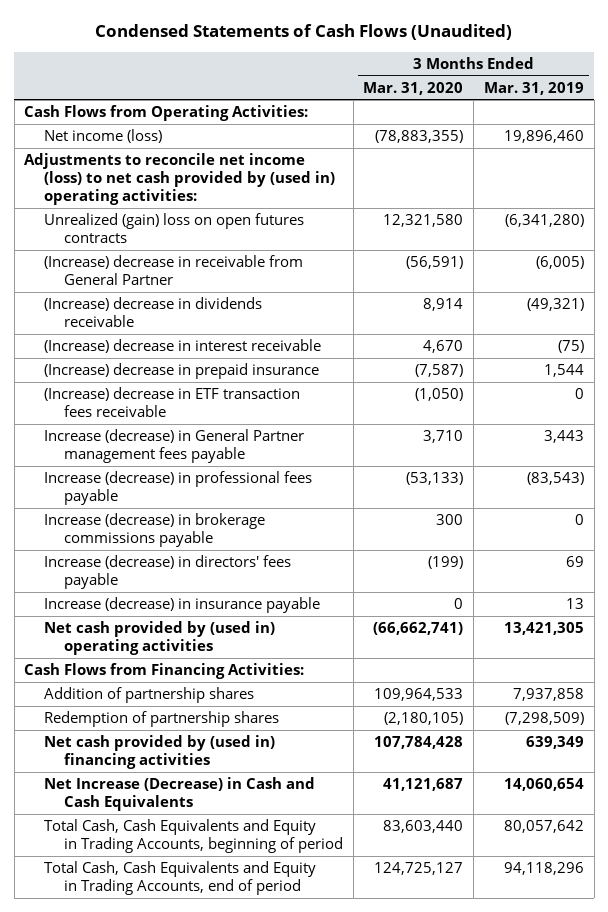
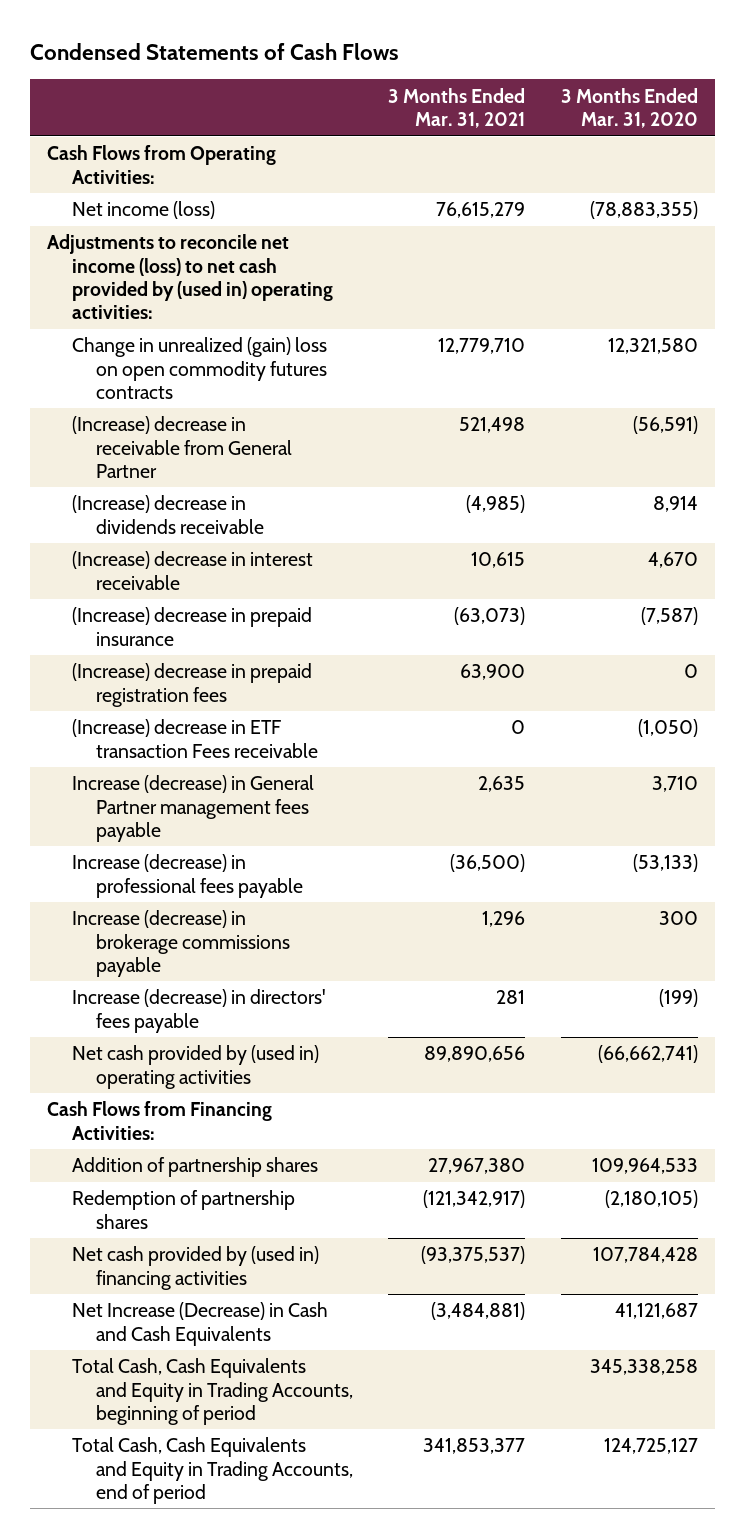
[95,24,513,41] Condensed Statements of Cash Flows (Unaudited) -> [29,42,399,60] Condensed Statements of Cash Flows
[483,81,584,95] Mar. 31, 2019 -> none
none -> [388,87,526,128] 3 Months Ended Mar. 31, 2021
[44,213,305,244] Unrealized (gain) loss on open futures contracts -> [71,337,327,399] Change in unrealized (gain) loss on open commodity futures contracts
none -> [71,663,312,707] (Increase) decrease in prepaid registration fees
[44,387,301,418] (Increase) decrease in ETF transaction fees receivable -> [71,719,318,758] (Increase) decrease in ETF transaction Fees receivable
[44,597,321,614] Increase (decrease) in insurance payable -> none
[383,820,464,834] 83,603,440 -> [589,1359,698,1376] 345,338,258

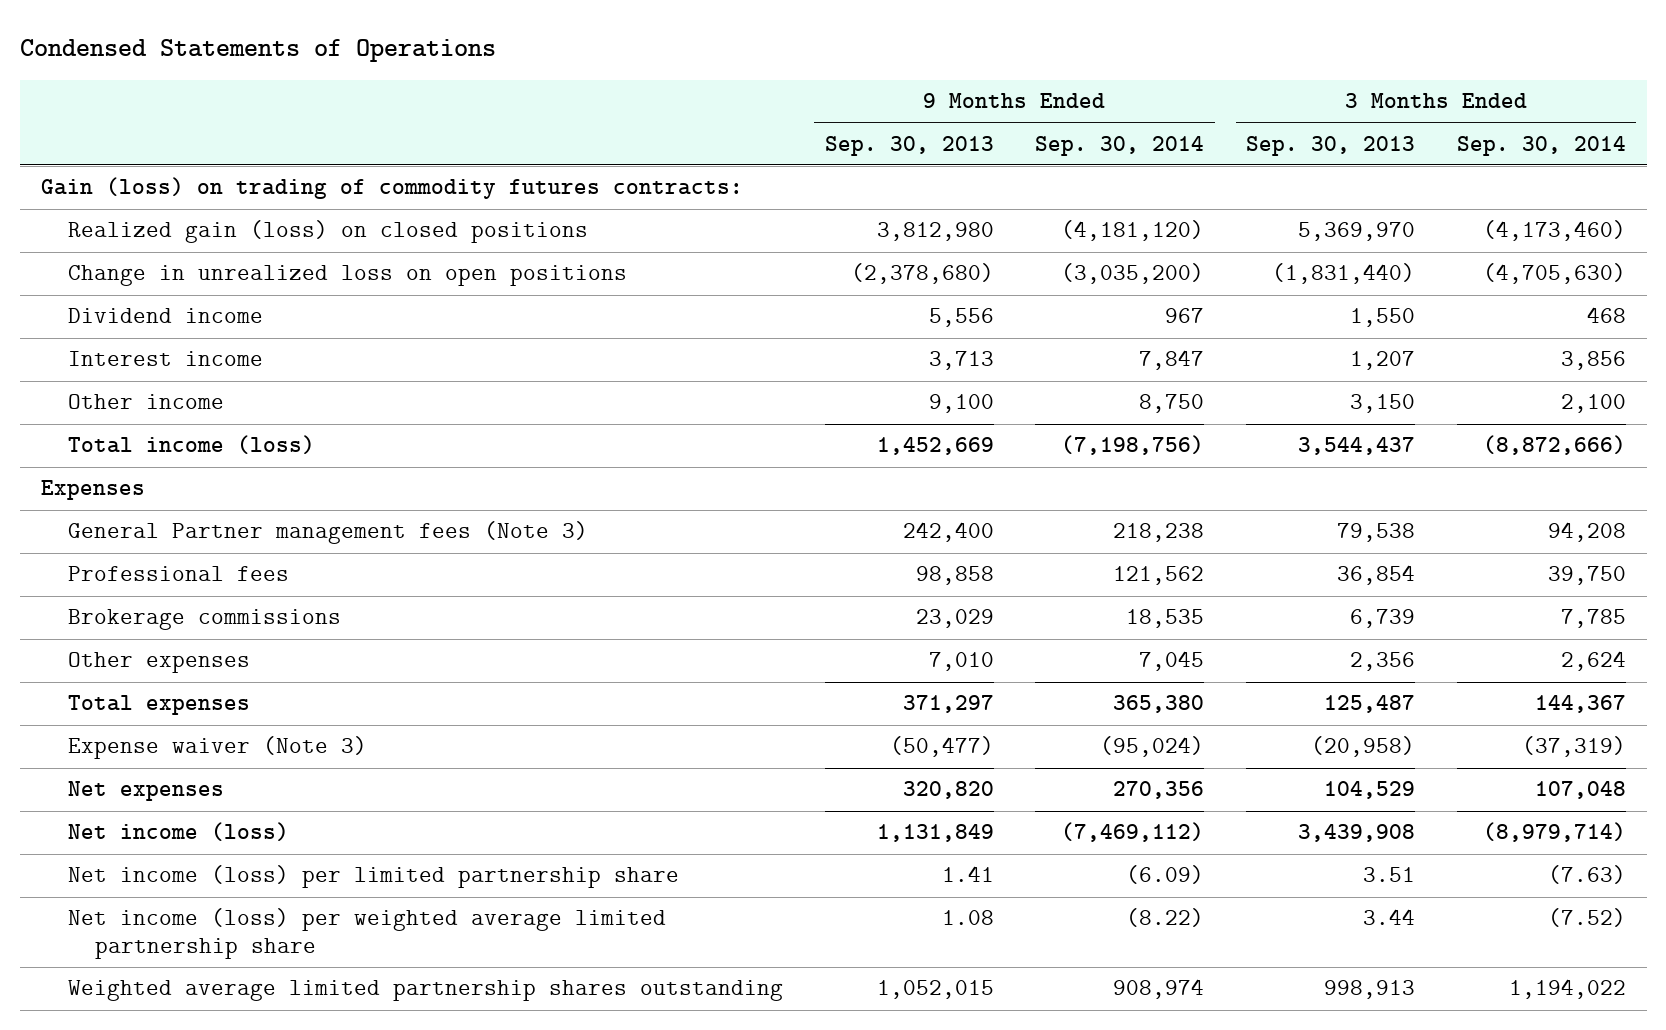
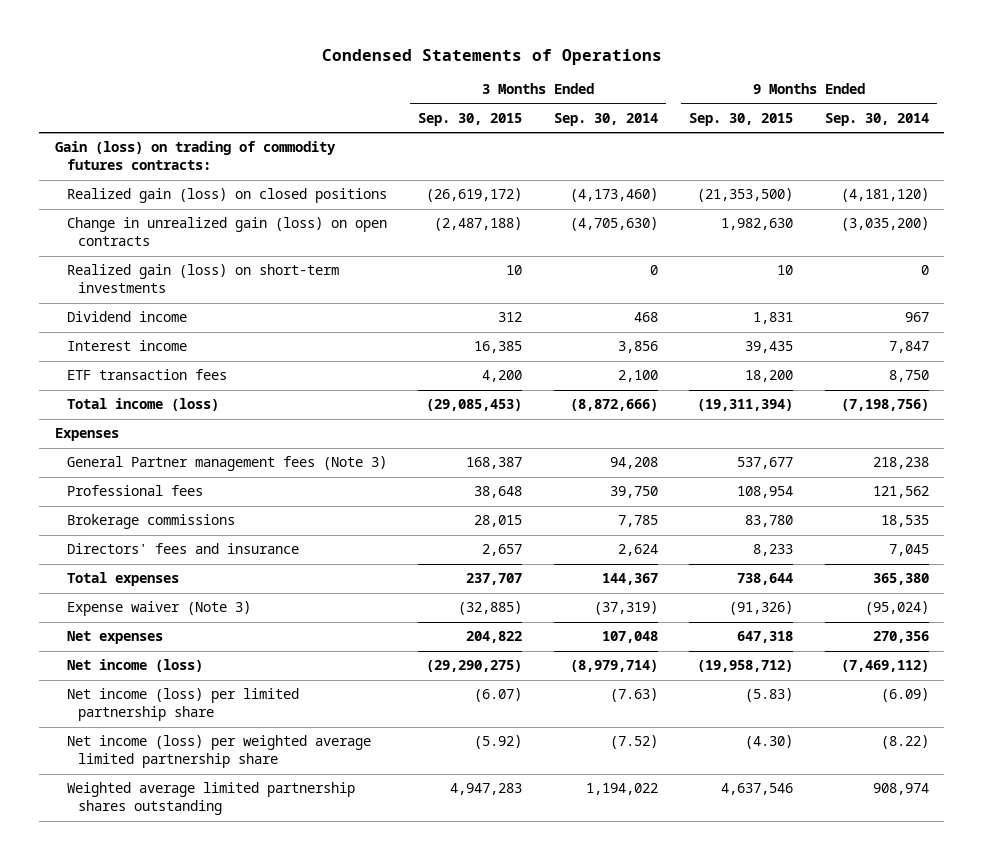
[824,135,994,156] Sep. 30, 2013 -> none
[1246,135,1416,156] Sep. 30, 2013 -> none
none -> [418,112,523,126] Sep. 30, 2015
none -> [689,112,794,126] Sep. 30, 2015
[67,265,627,287] Change in unrealized loss on open positions -> [66,217,387,247] Change in unrealized gain (loss) on open contracts
none -> [66,264,339,294] Realized gain (loss) on short-term investments
[67,394,224,410] Other income -> [66,369,227,381] ETF transaction fees
[67,652,250,674] Other expenses -> [66,543,299,555] Directors' fees and insurance

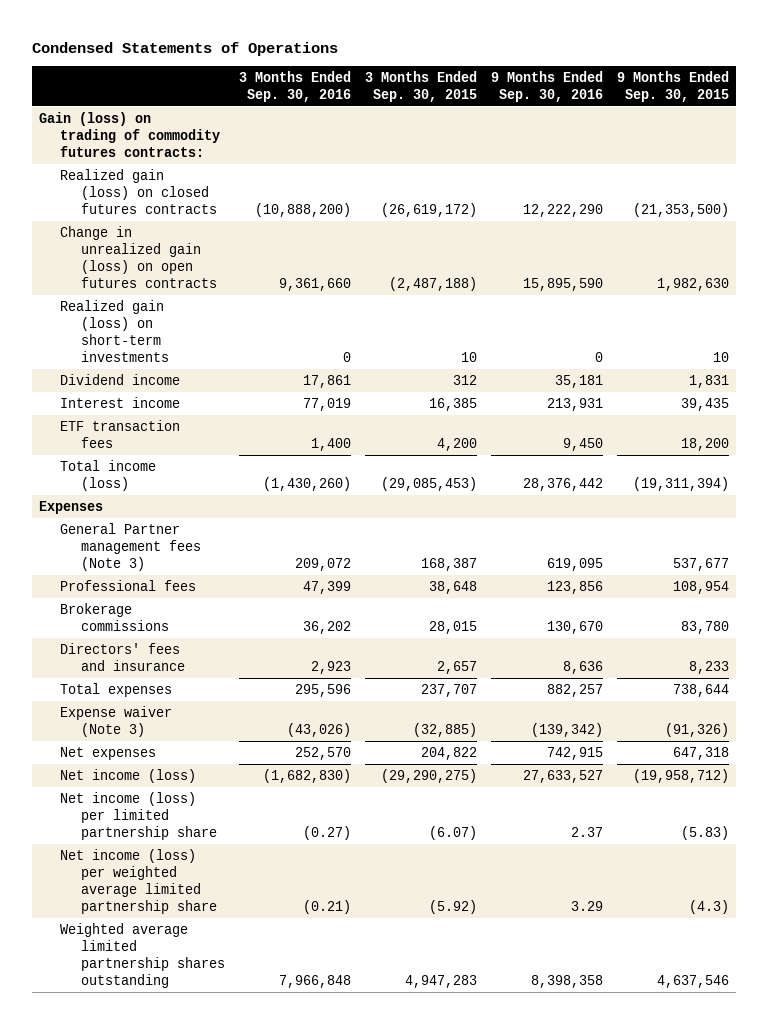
[553,112,658,126] Sep. 30, 2014 -> none
[824,112,929,126] Sep. 30, 2014 -> none
none -> [238,70,351,102] 3 Months Ended Sep. 30, 2016
none -> [490,70,603,102] 9 Months Ended Sep. 30, 2016
[66,188,387,204] Realized gain (loss) on closed positions -> [59,168,217,214] Realized gain (loss) on closed futures contracts
[66,217,387,247] Change in unrealized gain (loss) on open contracts -> [59,225,217,288] Change in unrealized gain (loss) on open futures contracts
[745,735,794,750] (4.30) -> [689,899,730,914] (4.3)

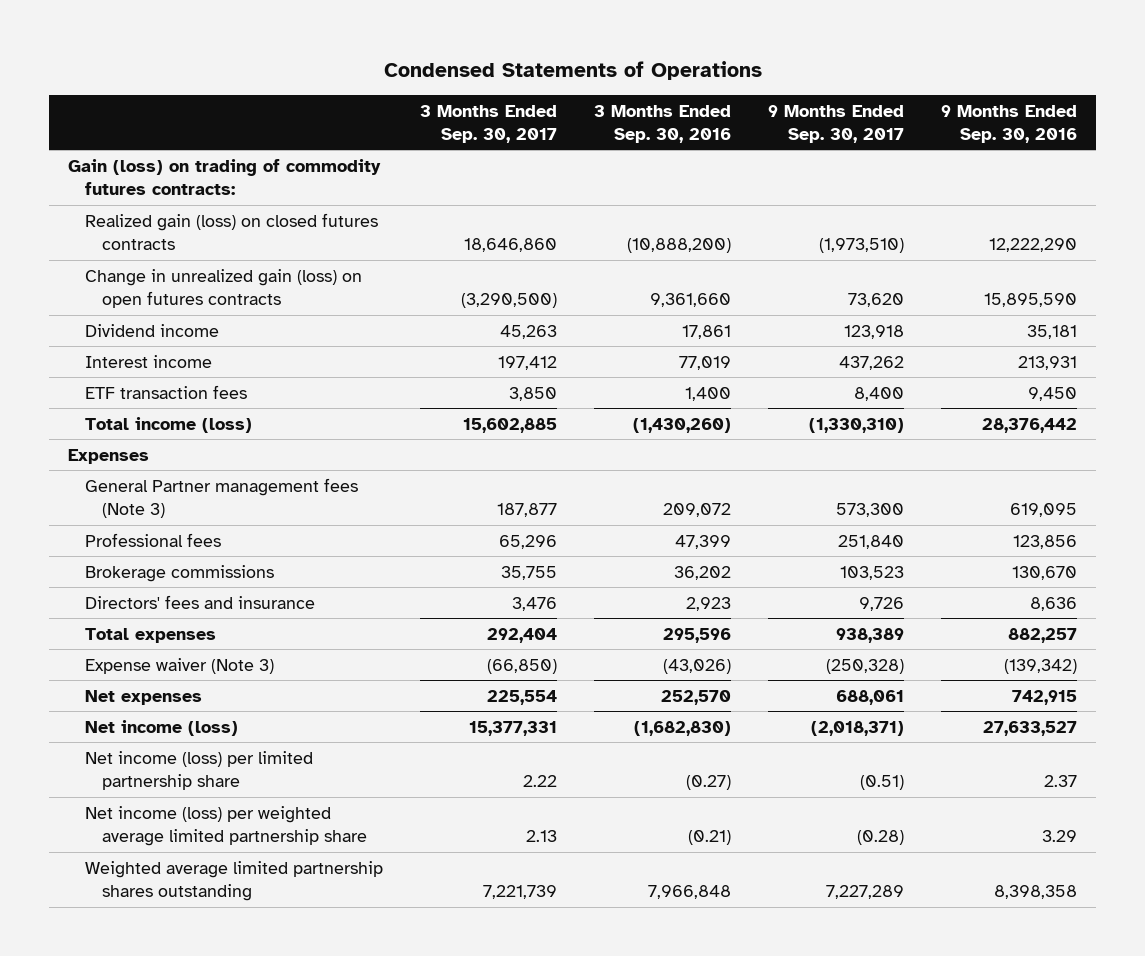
[364,70,477,102] 3 Months Ended Sep. 30, 2015 -> none
[617,70,730,102] 9 Months Ended Sep. 30, 2015 -> none
none -> [419,104,557,143] 3 Months Ended Sep. 30, 2017
none -> [768,104,905,143] 9 Months Ended Sep. 30, 2017
[59,299,169,362] Realized gain (loss) on short-term investments -> none

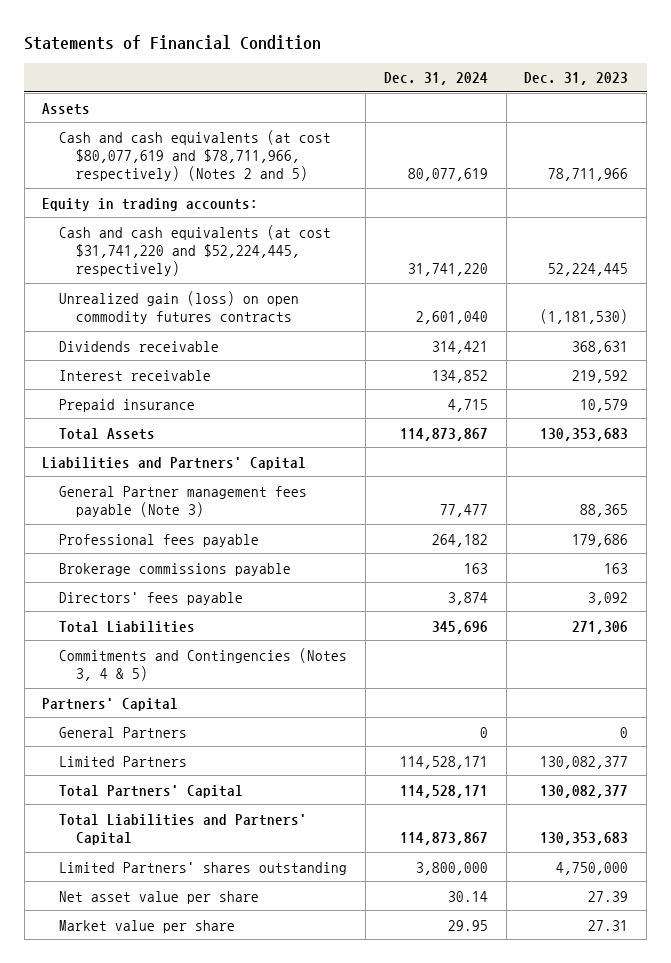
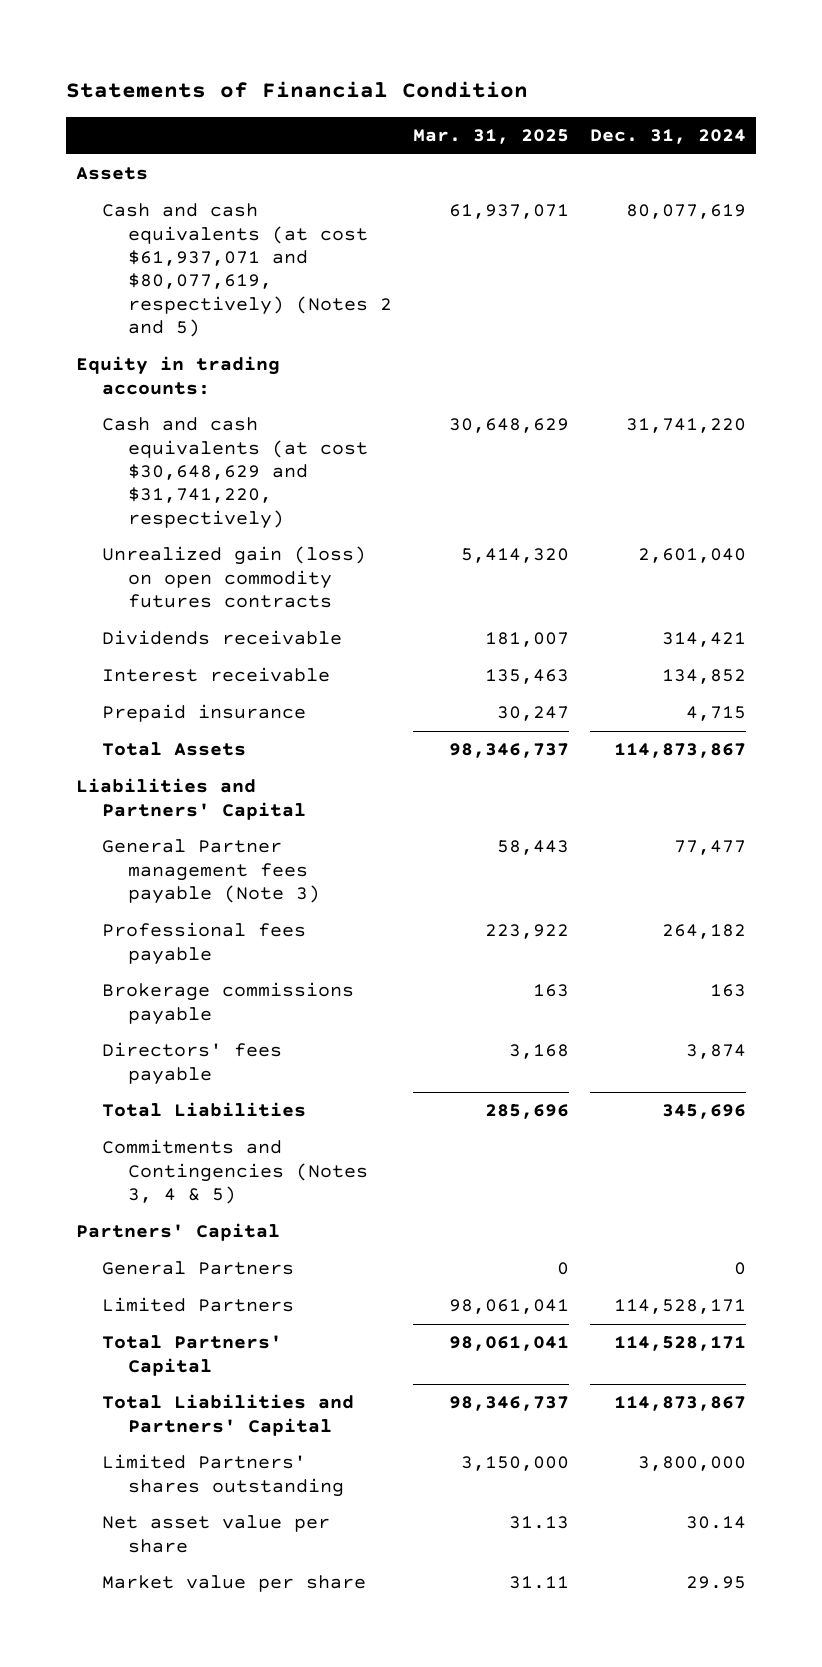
[524,72,629,86] Dec. 31, 2023 -> none
none -> [412,128,569,144] Mar. 31, 2025
[59,129,332,182] Cash and cash equivalents (at cost $80,077,619 and $78,711,966, respectively) (Notes 2 and 5) -> [102,203,392,338] Cash and cash equivalents (at cost $61,937,071 and $80,077,619, respectively) (Notes 2 and 5)
[59,224,332,277] Cash and cash equivalents (at cost $31,741,220 and $52,224,445, respectively) -> [102,417,368,529] Cash and cash equivalents (at cost $30,648,629 and $31,741,220, respectively)

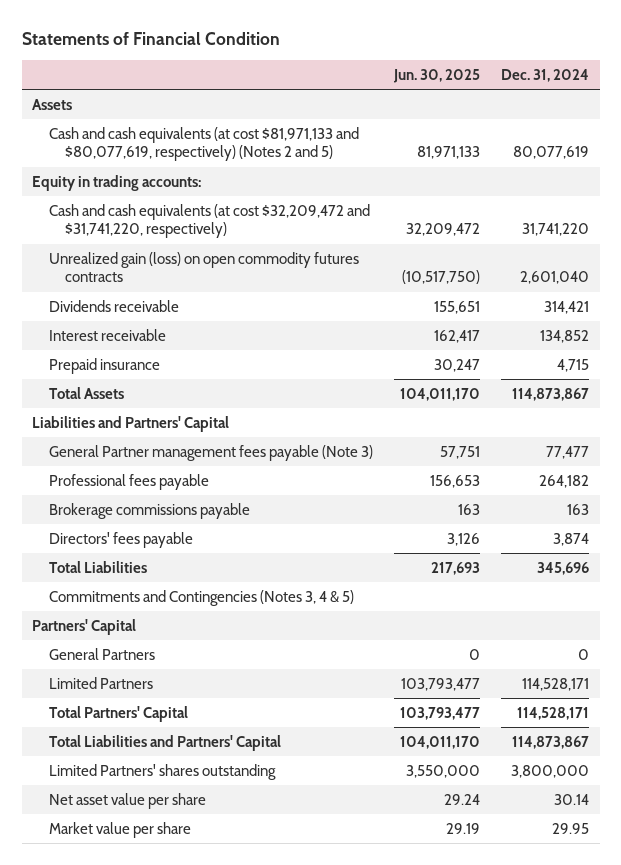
[412,128,569,144] Mar. 31, 2025 -> none
none -> [392,69,480,84] Jun. 30, 2025
[102,203,392,338] Cash and cash equivalents (at cost $61,937,071 and $80,077,619, respectively) (Notes 2 and 5) -> [48,126,359,162] Cash and cash equivalents (at cost $81,971,133 and $80,077,619, respectively) (Notes 2 and 5)
[102,417,368,529] Cash and cash equivalents (at cost $30,648,629 and $31,741,220, respectively) -> [48,203,370,239] Cash and cash equivalents (at cost $32,209,472 and $31,741,220, respectively)

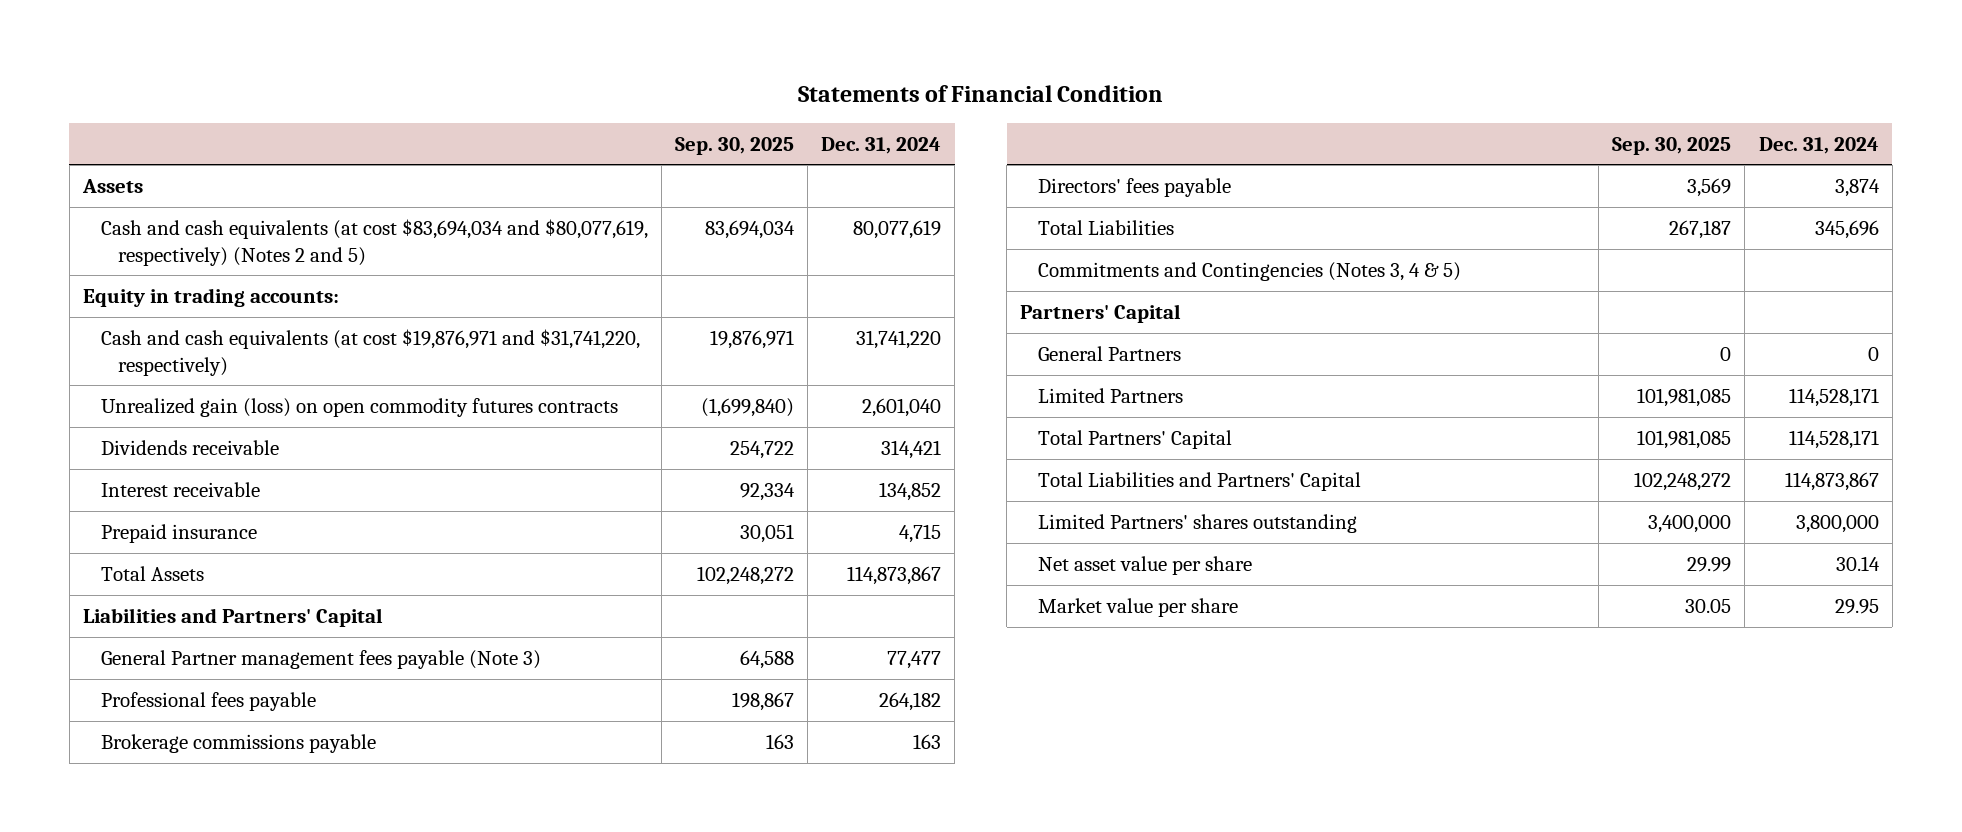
[392,69,480,84] Jun. 30, 2025 -> none
none -> [674,136,794,155] Sep. 30, 2025
[48,126,359,162] Cash and cash equivalents (at cost $81,971,133 and $80,077,619, respectively) (Notes 2 and 5) -> [100,218,648,266] Cash and cash equivalents (at cost $83,694,034 and $80,077,619, respectively) (Notes 2 and 5)
[48,203,370,239] Cash and cash equivalents (at cost $32,209,472 and $31,741,220, respectively) -> [100,328,640,376] Cash and cash equivalents (at cost $19,876,971 and $31,741,220, respectively)

